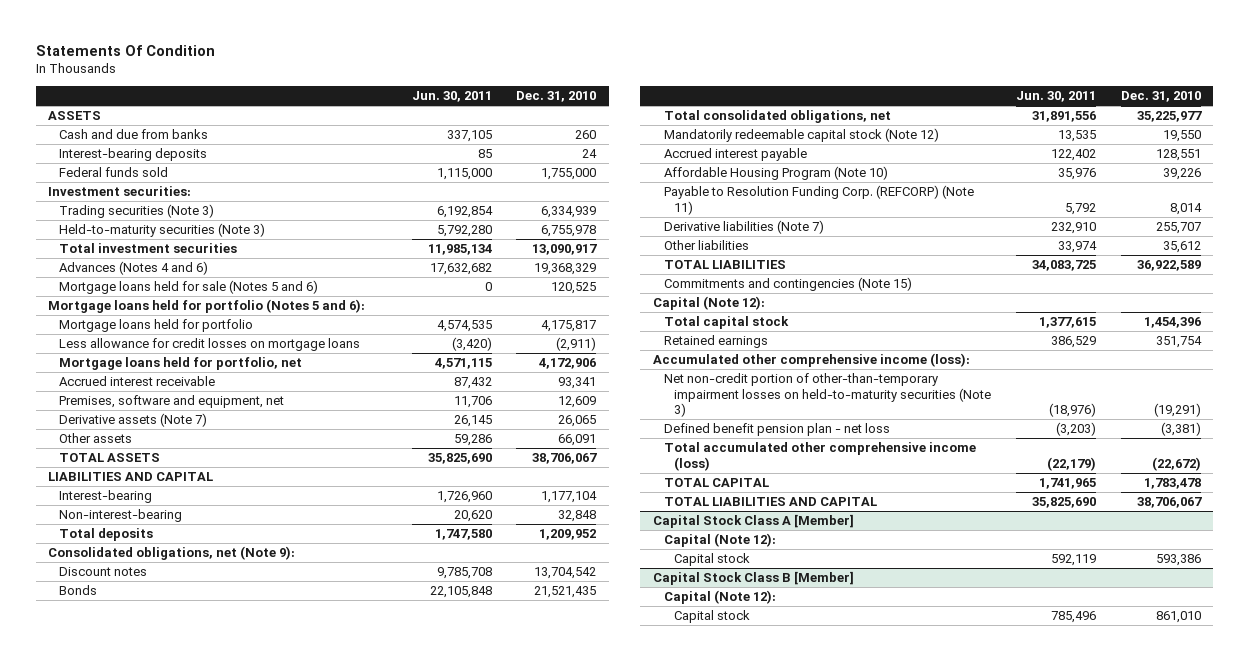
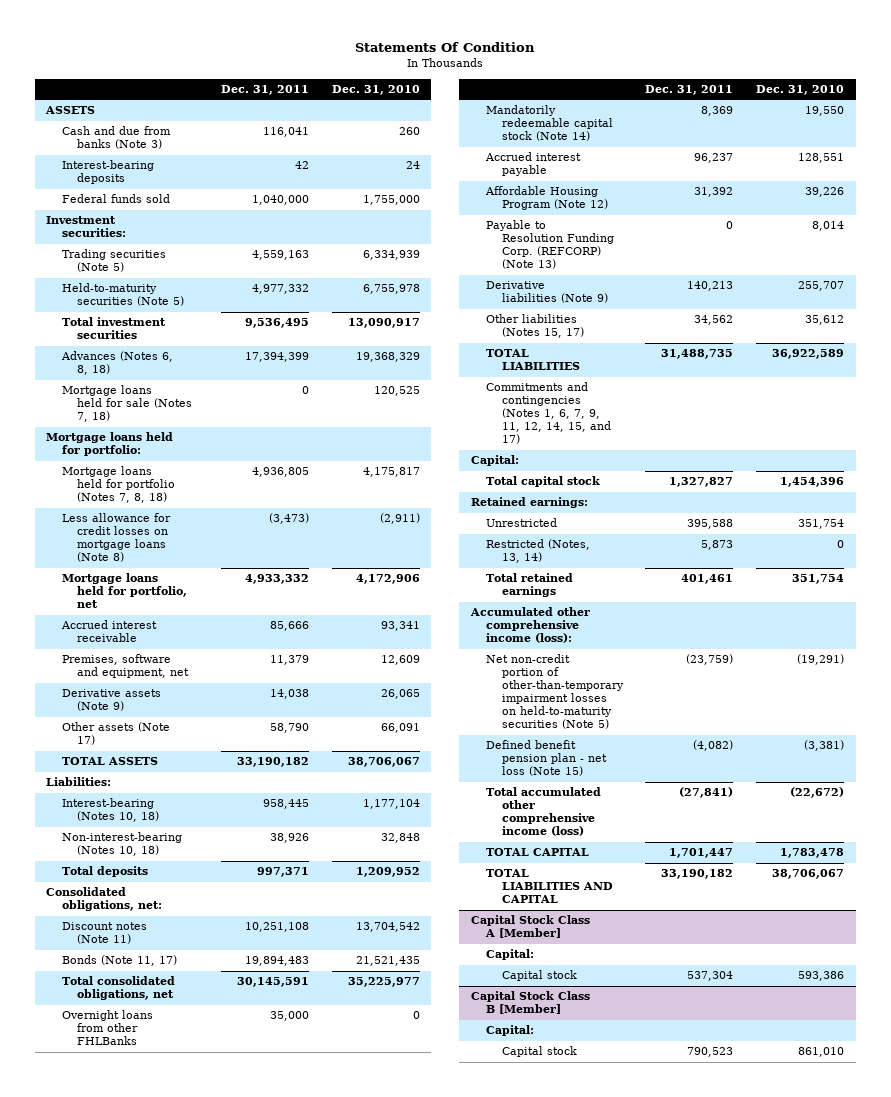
[411,91,492,103] Jun. 30, 2011 -> none
none -> [221,85,310,96] Dec. 31, 2011
[59,129,209,140] Cash and due from banks -> [61,126,171,150] Cash and due from banks (Note 3)
[59,204,215,219] Trading securities (Note 3) -> [61,249,166,273] Trading securities (Note 5)
[59,223,266,238] Held-to-maturity securities (Note 3) -> [61,283,185,307] Held-to-maturity securities (Note 5)
[59,261,209,276] Advances (Notes 4 and 6) -> [60,351,173,376] Advances (Notes 6, 8, 18)
[59,280,319,295] Mortgage loans held for sale (Notes 5 and 6) -> [61,385,193,423] Mortgage loans held for sale (Notes 7, 18)
[48,299,366,314] Mortgage loans held for portfolio (Notes 5 and 6): -> [46,432,174,457] Mortgage loans held for portfolio:
[59,319,254,333] Mortgage loans held for portfolio -> [61,466,176,504] Mortgage loans held for portfolio (Notes 7, 8, 18)
[59,338,361,352] Less allowance for credit losses on mortgage loans -> [61,513,171,563] Less allowance for credit losses on mortgage loans (Note 8)
[59,413,208,428] Derivative assets (Note 7) -> [61,689,161,712] Derivative assets (Note 9)
[59,433,133,444] Other assets -> [61,722,170,746] Other assets (Note 17)
[48,472,214,482] LIABILITIES AND CAPITAL -> [46,777,112,787] Liabilities:
[59,490,153,504] Interest-bearing -> [61,798,160,823] Interest-bearing (Notes 10, 18)
[59,509,183,523] Non-interest-bearing -> [61,832,182,857] Non-interest-bearing (Notes 10, 18)
[48,546,296,561] Consolidated obligations, net (Note 9): -> [46,887,162,912] Consolidated obligations, net:
[59,567,148,577] Discount notes -> [61,922,147,945] Discount notes (Note 11)
[59,585,98,596] Bonds -> [61,955,177,967] Bonds (Note 11, 17)
none -> [61,1010,153,1046] Overnight loans from other FHLBanks
[663,128,939,143] Mandatorily redeemable capital stock (Note 12) -> [486,105,613,142] Mandatorily redeemable capital stock (Note 14)
[663,166,888,181] Affordable Housing Program (Note 10) -> [485,186,608,211] Affordable Housing Program (Note 12)
[663,185,974,215] Payable to Resolution Funding Corp. (REFCORP) (Note 11) -> [486,220,614,270] Payable to Resolution Funding Corp. (REFCORP) (Note 13)
[663,220,824,235] Derivative liabilities (Note 7) -> [486,281,608,304] Derivative liabilities (Note 9)
[663,240,749,251] Other liabilities -> [486,314,584,339] Other liabilities (Notes 15, 17)
[663,277,912,292] Commitments and contingencies (Note 15) -> [486,382,611,445] Commitments and contingencies (Notes 1, 6, 7, 9, 11, 12, 14, 15, and 17)
[652,296,765,311] Capital (Note 12): -> [470,455,519,467] Capital:
none -> [470,497,588,509] Retained earnings:
none -> [486,518,558,528] Unrestricted
none -> [486,539,591,564] Restricted (Notes, 13, 14)
[663,335,768,349] Retained earnings -> [486,573,574,598] Total retained earnings
[663,373,992,418] Net non-credit portion of other-than-temporary impairment losses on held-to-maturity securities (Note 3) -> [486,654,624,730] Net non-credit portion of other-than-temporary impairment losses on held-to-maturity securities (Note 5)
[663,423,890,437] Defined benefit pension plan - net loss -> [486,740,607,777] Defined benefit pension plan - net loss (Note 15)
[663,533,776,548] Capital (Note 12): -> [486,949,535,961] Capital:
[663,590,776,605] Capital (Note 12): -> [486,1025,535,1037] Capital:

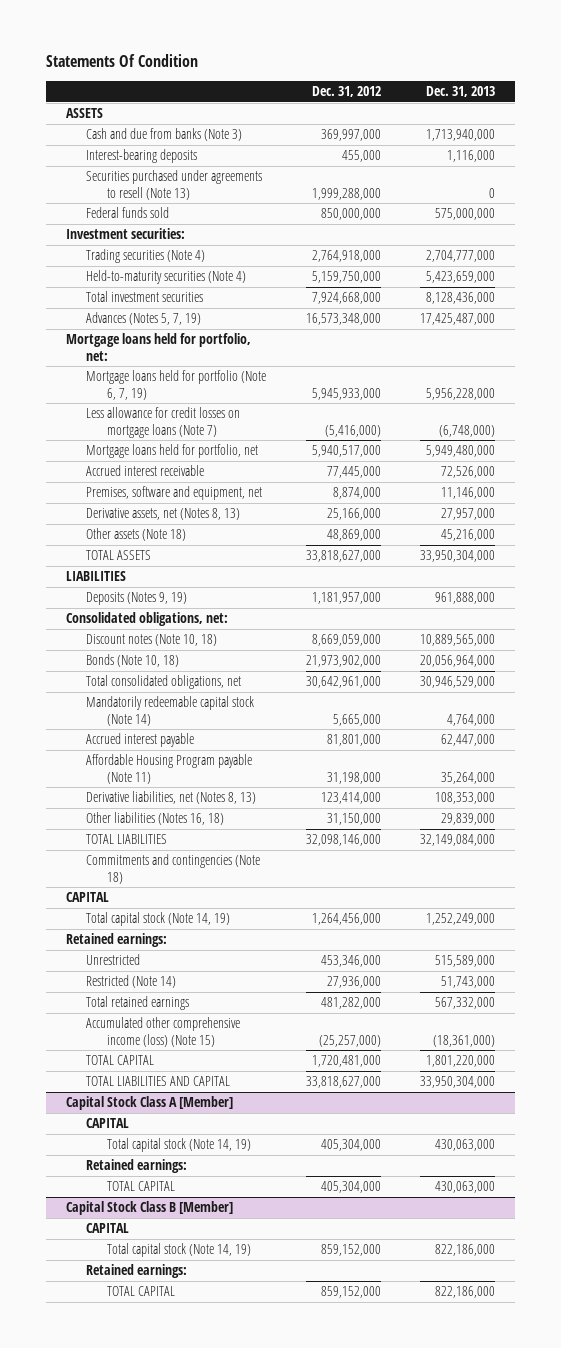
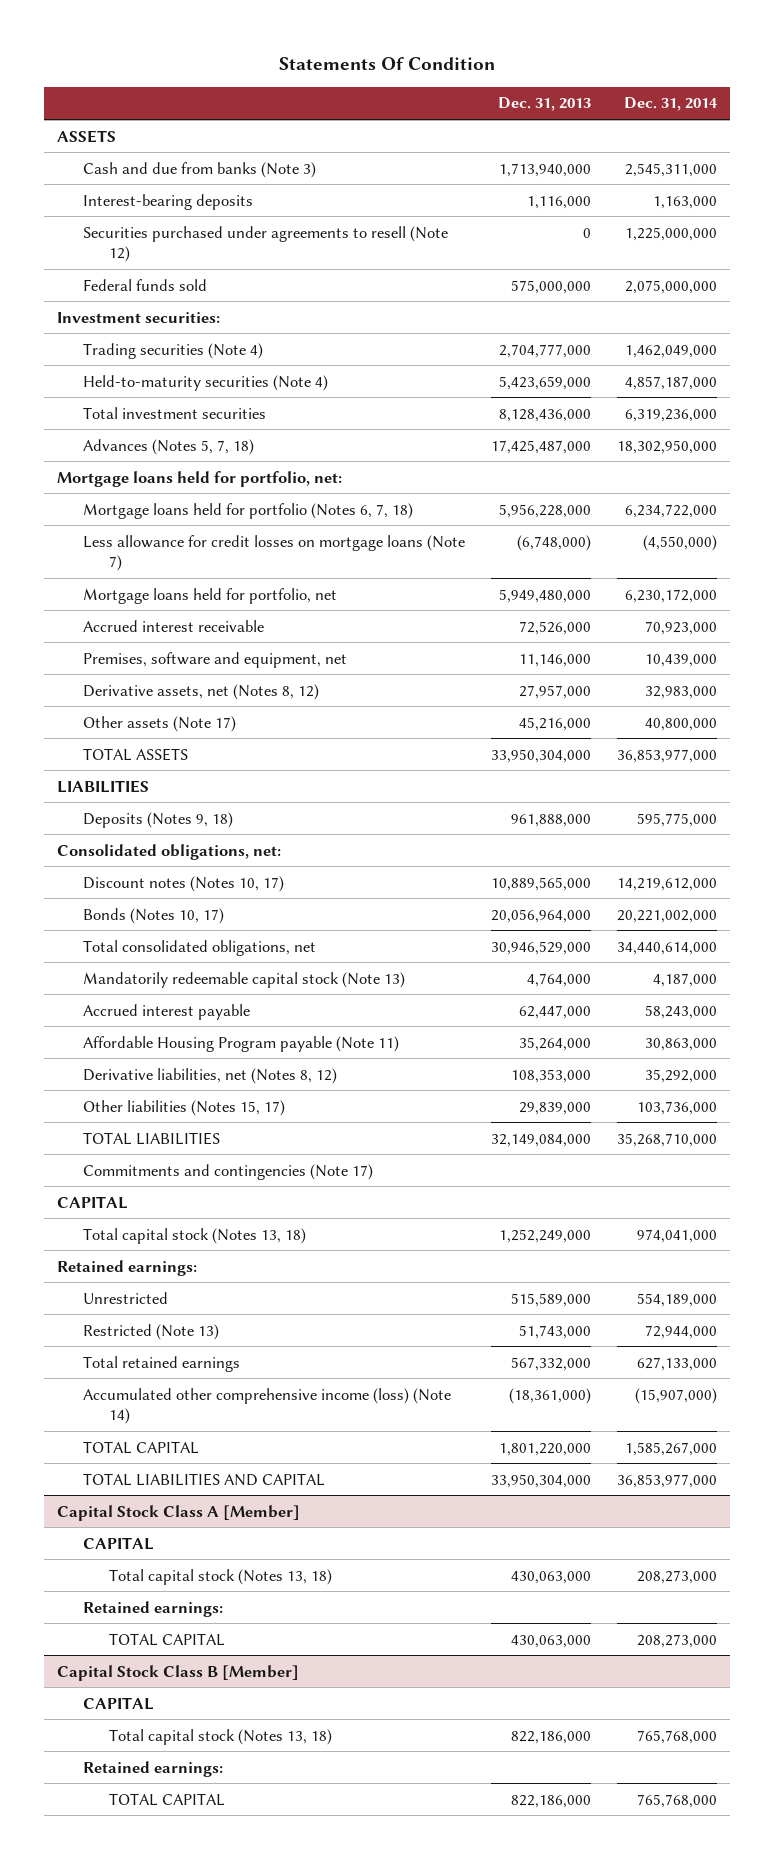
[311,86,381,98] Dec. 31, 2012 -> none
none -> [624,97,719,112] Dec. 31, 2014
[86,170,263,200] Securities purchased under agreements to resell (Note 13) -> [82,225,448,262] Securities purchased under agreements to resell (Note 12)
[86,312,202,326] Advances (Notes 5, 7, 19) -> [82,438,254,455] Advances (Notes 5, 7, 18)
[86,370,267,400] Mortgage loans held for portfolio (Note 6, 7, 19) -> [82,502,413,519] Mortgage loans held for portfolio (Notes 6, 7, 18)
[86,508,241,521] Derivative assets, net (Notes 8, 13) -> [82,683,319,700] Derivative assets, net (Notes 8, 12)
[86,528,187,542] Other assets (Note 18) -> [82,715,236,732] Other assets (Note 17)
[86,592,188,606] Deposits (Notes 9, 19) -> [82,811,233,828] Deposits (Notes 9, 18)
[86,634,218,647] Discount notes (Note 10, 18) -> [82,875,284,892] Discount notes (Notes 10, 17)
[86,654,180,668] Bonds (Note 10, 18) -> [82,907,224,924] Bonds (Notes 10, 17)
[86,696,255,726] Mandatorily redeemable capital stock (Note 14) -> [82,971,405,988] Mandatorily redeemable capital stock (Note 13)
[86,791,257,805] Derivative liabilities, net (Notes 8, 13) -> [82,1067,337,1084] Derivative liabilities, net (Notes 8, 12)
[86,812,225,826] Other liabilities (Notes 16, 18) -> [82,1099,285,1116] Other liabilities (Notes 15, 17)
[86,854,261,884] Commitments and contingencies (Note 18) -> [82,1163,373,1180] Commitments and contingencies (Note 17)
[86,912,231,927] Total capital stock (Note 14, 19) -> [82,1227,306,1244] Total capital stock (Notes 13, 18)
[86,975,177,989] Restricted (Note 14) -> [82,1323,219,1340] Restricted (Note 13)
[86,1017,241,1047] Accumulated other comprehensive income (loss) (Note 15) -> [82,1387,451,1424] Accumulated other comprehensive income (loss) (Note 14)
[106,1138,251,1153] Total capital stock (Note 14, 19) -> [108,1568,332,1585] Total capital stock (Notes 13, 18)
[106,1243,251,1258] Total capital stock (Note 14, 19) -> [108,1728,332,1745] Total capital stock (Notes 13, 18)

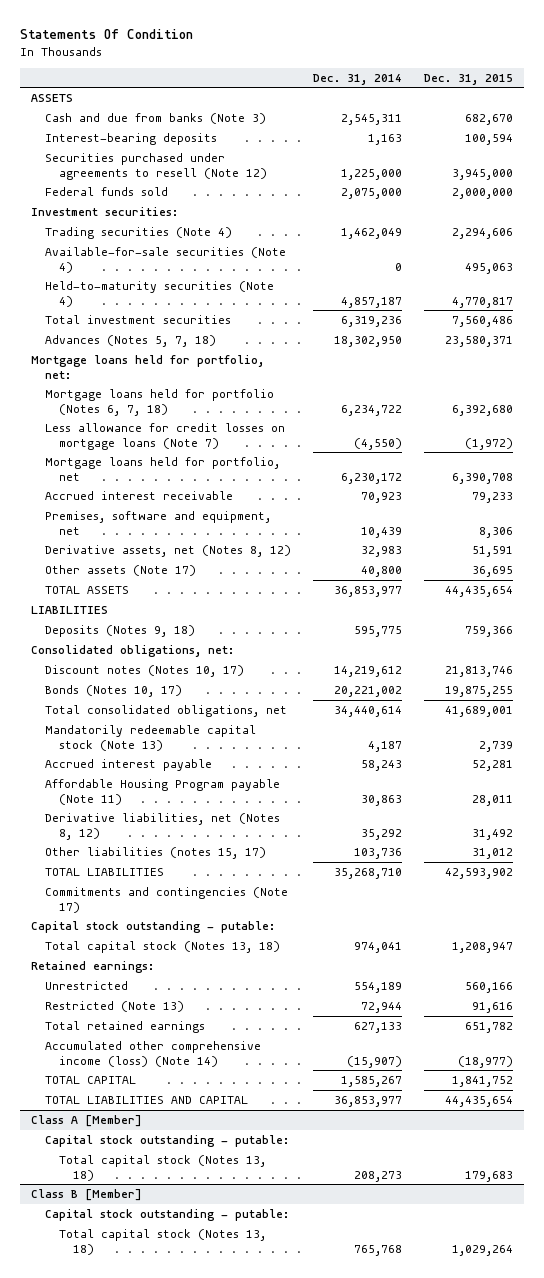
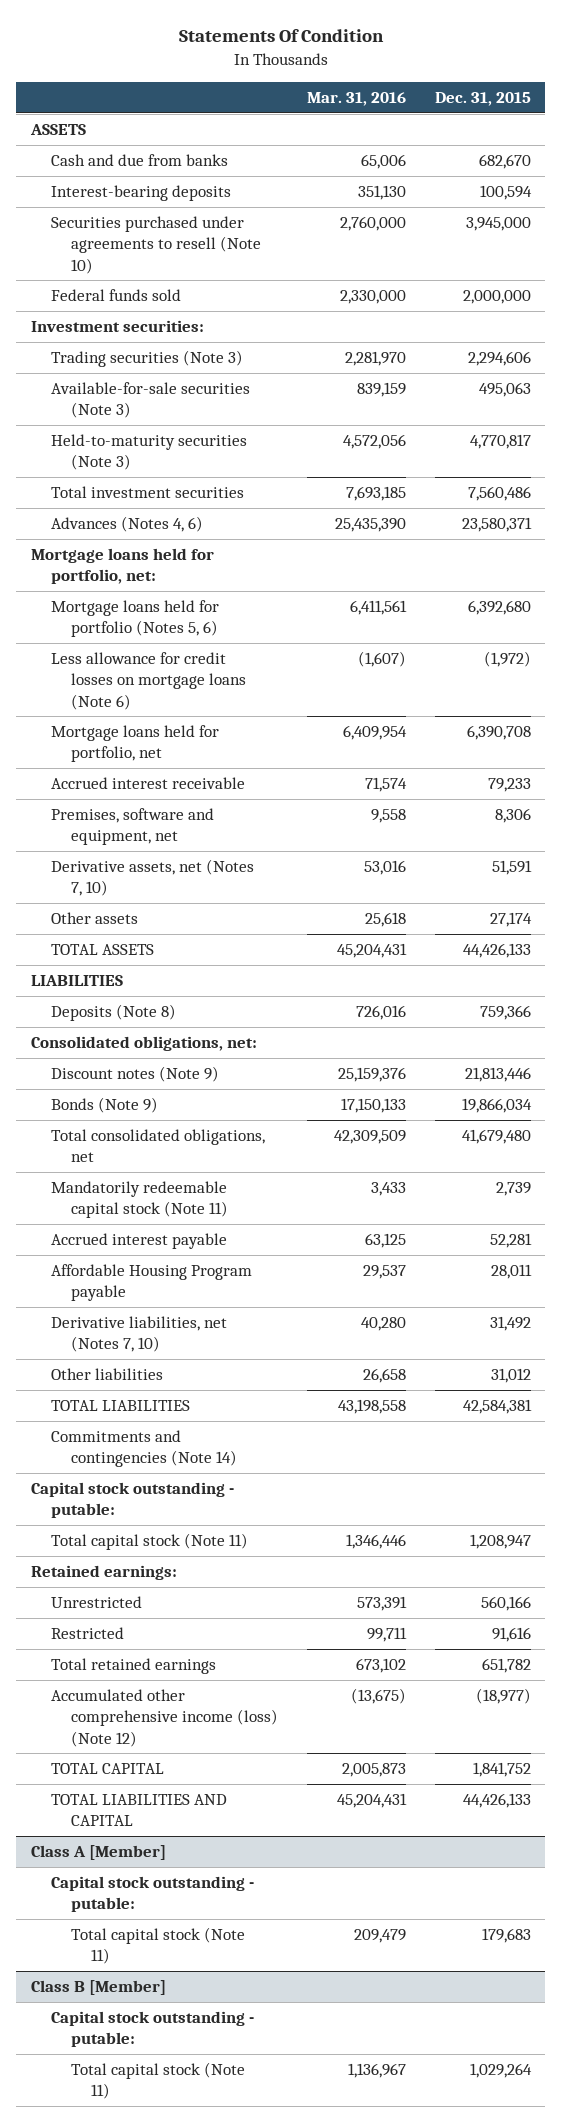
[313,73,403,85] Dec. 31, 2014 -> none
none -> [306,91,406,106] Mar. 31, 2016
[45,113,267,125] Cash and due from banks (Note 3) -> [50,154,228,167] Cash and due from banks
[45,153,267,180] Securities purchased under agreements to resell (Note 12) -> [50,216,262,274] Securities purchased under agreements to resell (Note 10)
[45,227,233,240] Trading securities (Note 4) -> [50,350,243,368] Trading securities (Note 3)
[45,247,287,273] Available-for-sale securities (Note 4) -> [50,382,250,419] Available-for-sale securities (Note 3)
[45,281,275,307] Held-to-maturity securities (Note 4) -> [50,434,247,471] Held-to-maturity securities (Note 3)
[45,335,217,348] Advances (Notes 5, 7, 18) -> [50,516,203,533] Advances (Notes 4, 6)
[45,389,275,416] Mortgage loans held for portfolio (Notes 6, 7, 18) -> [50,600,219,638] Mortgage loans held for portfolio (Notes 5, 6)
[45,423,286,450] Less allowance for credit losses on mortgage loans (Note 7) -> [50,652,247,710] Less allowance for credit losses on mortgage loans (Note 6)
[45,545,292,558] Derivative assets, net (Notes 8, 12) -> [50,859,254,897] Derivative assets, net (Notes 7, 10)
[45,565,197,577] Other assets (Note 17) -> [50,912,138,925] Other assets
[471,566,513,578] 36,695 -> [489,912,532,928] 27,174
[444,586,513,598] 44,435,654 -> [462,943,531,959] 44,426,133
[45,625,196,638] Deposits (Notes 9, 18) -> [50,1004,176,1022] Deposits (Note 8)
[45,685,183,698] Bonds (Notes 10, 17) -> none
[45,665,245,678] Discount notes (Notes 10, 17) -> [50,1066,219,1083] Discount notes (Note 9)
[444,666,513,678] 21,813,746 -> [464,1067,531,1083] 21,813,446
none -> [50,1097,158,1114] Bonds (Note 9)
[444,706,513,718] 41,689,001 -> [461,1129,531,1145] 41,679,480
[45,725,257,751] Mandatorily redeemable capital stock (Note 13) -> [50,1181,229,1219] Mandatorily redeemable capital stock (Note 11)
[45,779,281,805] Affordable Housing Program payable (Note 11) -> [50,1264,252,1302] Affordable Housing Program payable
[45,813,281,840] Derivative liabilities, net (Notes 8, 12) -> [50,1316,227,1353] Derivative liabilities, net (Notes 7, 10)
[45,847,267,860] Other liabilities (notes 15, 17) -> [50,1368,163,1381] Other liabilities
[444,868,513,880] 42,593,902 -> [462,1399,532,1415] 42,584,381
[45,887,289,913] Commitments and contingencies (Note 17) -> [50,1430,238,1468] Commitments and contingencies (Note 14)
[45,941,281,954] Total capital stock (Notes 13, 18) -> [50,1533,248,1551] Total capital stock (Note 11)
[45,1001,185,1013] Restricted (Note 13) -> [50,1627,124,1640] Restricted
[45,1041,262,1067] Accumulated other comprehensive income (loss) (Note 14) -> [50,1689,279,1747] Accumulated other comprehensive income (loss) (Note 12)
[444,1096,513,1108] 44,435,654 -> [462,1793,531,1809] 44,426,133
[58,1155,266,1181] Total capital stock (Notes 13, 18) -> [71,1927,246,1965] Total capital stock (Note 11)
[58,1229,266,1255] Total capital stock (Notes 13, 18) -> [71,2062,246,2100] Total capital stock (Note 11)

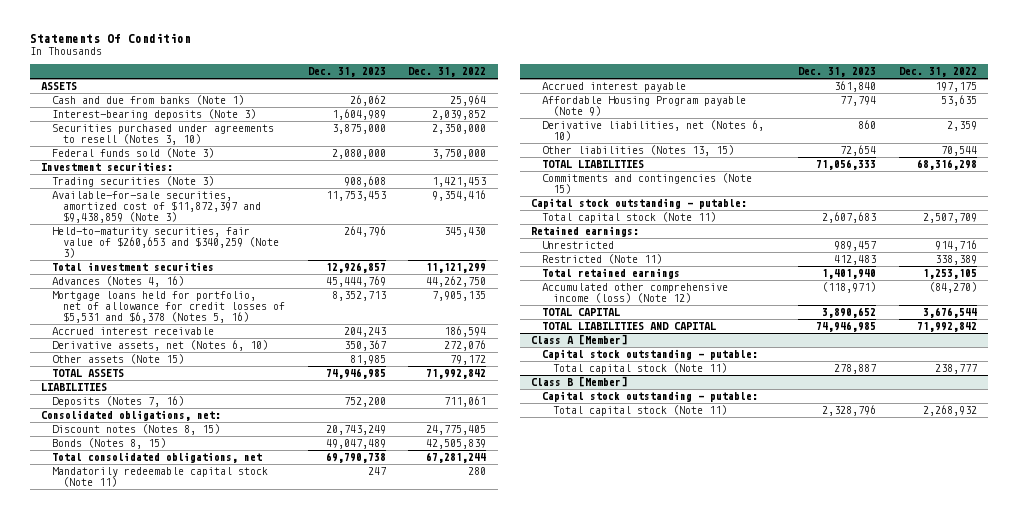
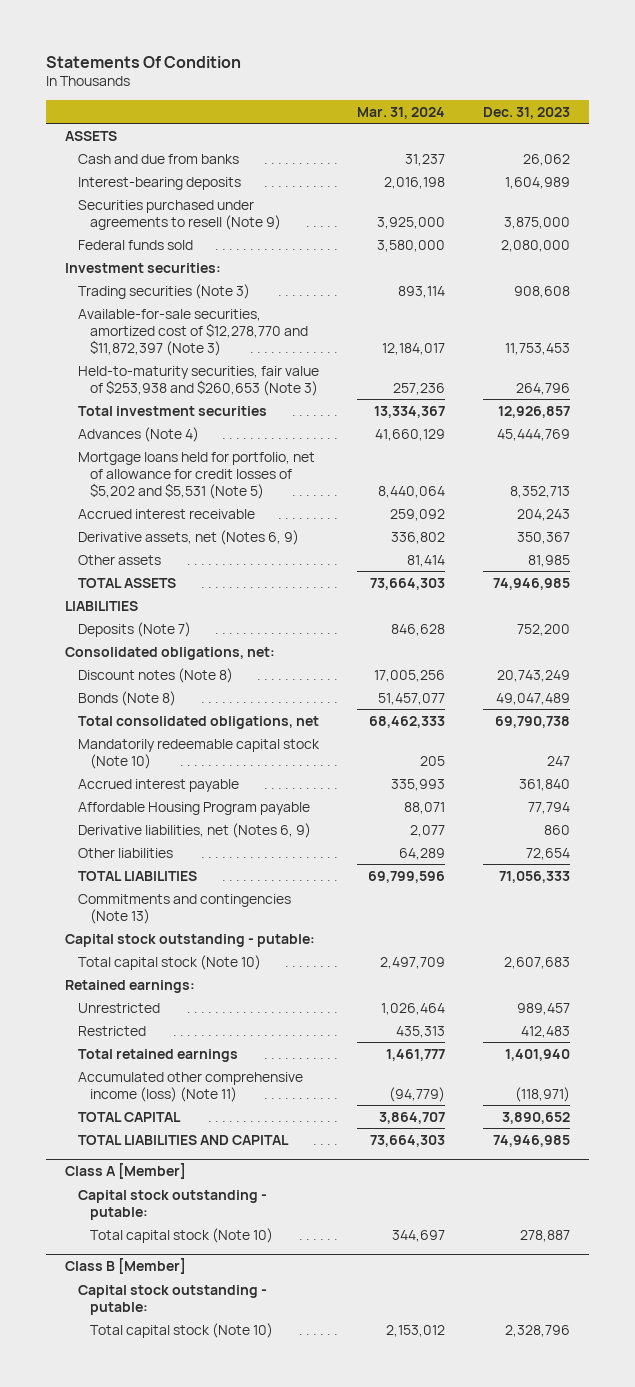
[408,67,487,78] Dec. 31, 2022 -> none
none -> [356,106,445,119] Mar. 31, 2024
[52,94,245,105] Cash and due from banks (Note 1) -> [77,153,239,164] Cash and due from banks
[52,108,257,120] Interest-bearing deposits (Note 3) -> [77,176,241,190] Interest-bearing deposits
[52,123,275,146] Securities purchased under agreements to resell (Notes 3, 10) -> [77,199,282,230] Securities purchased under agreements to resell (Note 9)
[52,147,215,158] Federal funds sold (Note 3) -> [77,239,193,250] Federal funds sold
[52,190,261,224] Available-for-sale securities, amortized cost of $11,872,397 and $9,438,859 (Note 3) -> [77,308,309,356] Available-for-sale securities, amortized cost of $12,278,770 and $11,872,397 (Note 3)
[52,226,279,259] Held-to-maturity securities, fair value of $260,653 and $340,259 (Note 3) -> [77,365,319,396] Held-to-maturity securities, fair value of $253,938 and $260,653 (Note 3)
[52,275,185,287] Advances (Notes 4, 16) -> [77,426,199,442] Advances (Note 4)
[52,290,285,324] Mortgage loans held for portfolio, net of allowance for credit losses of $5,531 and $6,378 (Notes 5, 16) -> [77,451,315,499] Mortgage loans held for portfolio, net of allowance for credit losses of $5,202 and $5,531 (Note 5)
[52,339,269,351] Derivative assets, net (Notes 6, 10) -> [77,529,299,545] Derivative assets, net (Notes 6, 9)
[52,353,185,364] Other assets (Note 15) -> [77,554,161,565] Other assets
[52,395,185,407] Deposits (Notes 7, 16) -> [77,621,191,637] Deposits (Note 7)
[52,423,221,435] Discount notes (Notes 8, 15) -> [77,667,233,683] Discount notes (Note 8)
[52,437,167,449] Bonds (Notes 8, 15) -> [77,690,176,706] Bonds (Note 8)
[52,466,269,488] Mandatorily redeemable capital stock (Note 11) -> [77,738,320,769] Mandatorily redeemable capital stock (Note 10)
[542,95,747,117] Affordable Housing Program payable (Note 9) -> [77,801,310,815] Affordable Housing Program payable
[542,119,765,142] Derivative liabilities, net (Notes 6, 10) -> [77,822,311,838] Derivative liabilities, net (Notes 6, 9)
[542,144,735,156] Other liabilities (Notes 13, 15) -> [77,847,173,858] Other liabilities
[542,172,753,195] Commitments and contingencies (Note 15) -> [77,893,291,924] Commitments and contingencies (Note 13)
[542,211,717,223] Total capital stock (Note 11) -> [77,954,261,970] Total capital stock (Note 10)
[542,253,663,264] Restricted (Note 11) -> [77,1025,146,1036] Restricted
[542,282,729,304] Accumulated other comprehensive income (loss) (Note 12) -> [77,1071,303,1102] Accumulated other comprehensive income (loss) (Note 11)
[553,362,728,374] Total capital stock (Note 11) -> [90,1227,274,1243] Total capital stock (Note 10)
[553,404,728,416] Total capital stock (Note 11) -> [90,1322,274,1338] Total capital stock (Note 10)

